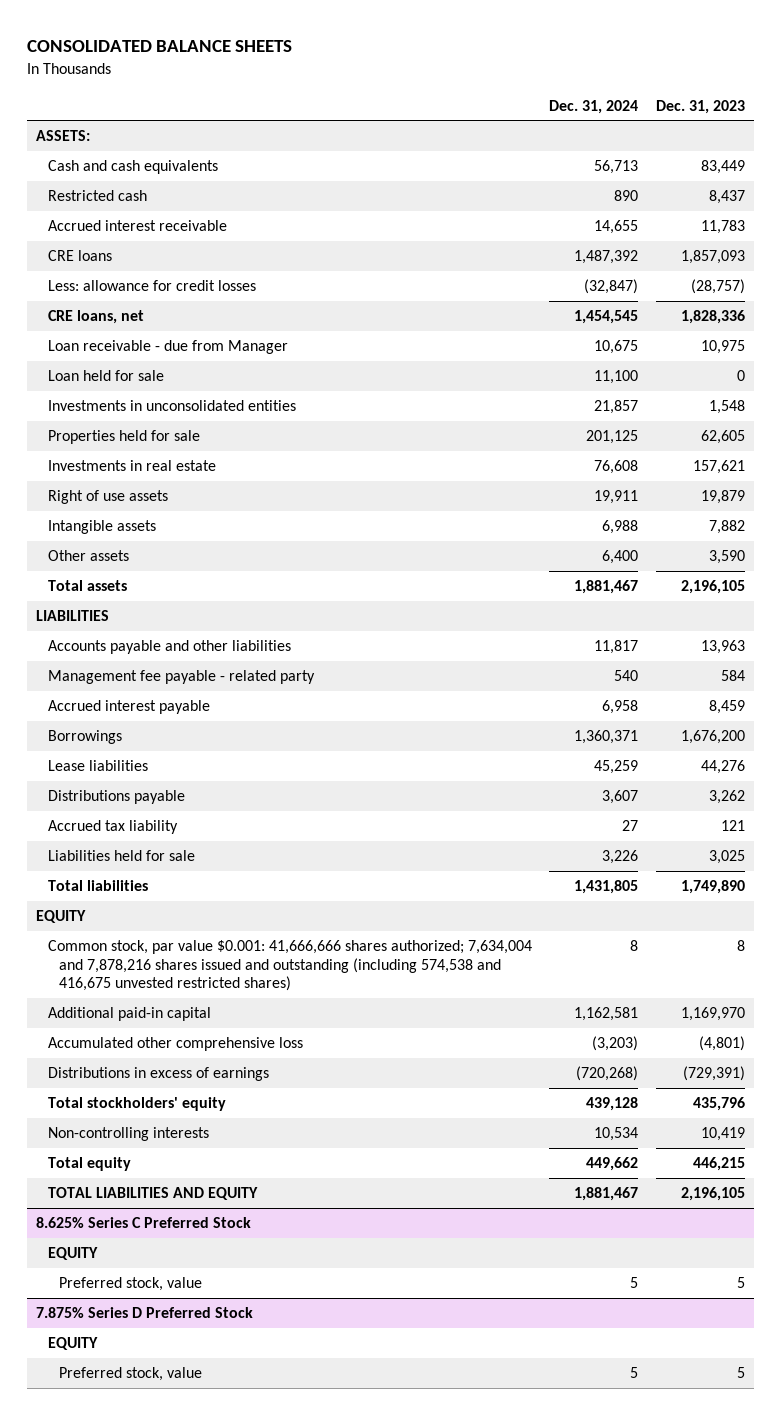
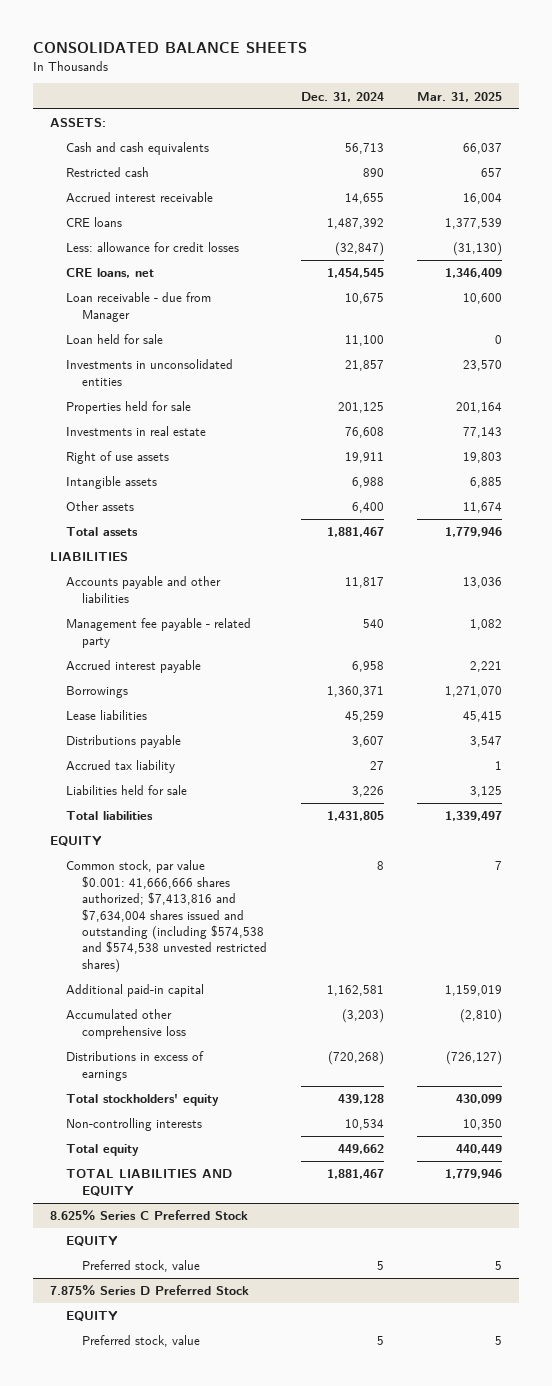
[656,99,746,114] Dec. 31, 2023 -> none
none -> [417,91,503,102] Mar. 31, 2025
[47,940,532,992] Common stock, par value $0.001: 41,666,666 shares authorized; 7,634,004 and 7,878,216 shares issued and outstanding (including 574,538 and 416,675 unvested restricted shares) -> [66,860,268,973] Common stock, par value $0.001: 41,666,666 shares authorized; $7,413,816 and $7,634,004 shares issued and outstanding (including $574,538 and $574,538 unvested restricted shares)

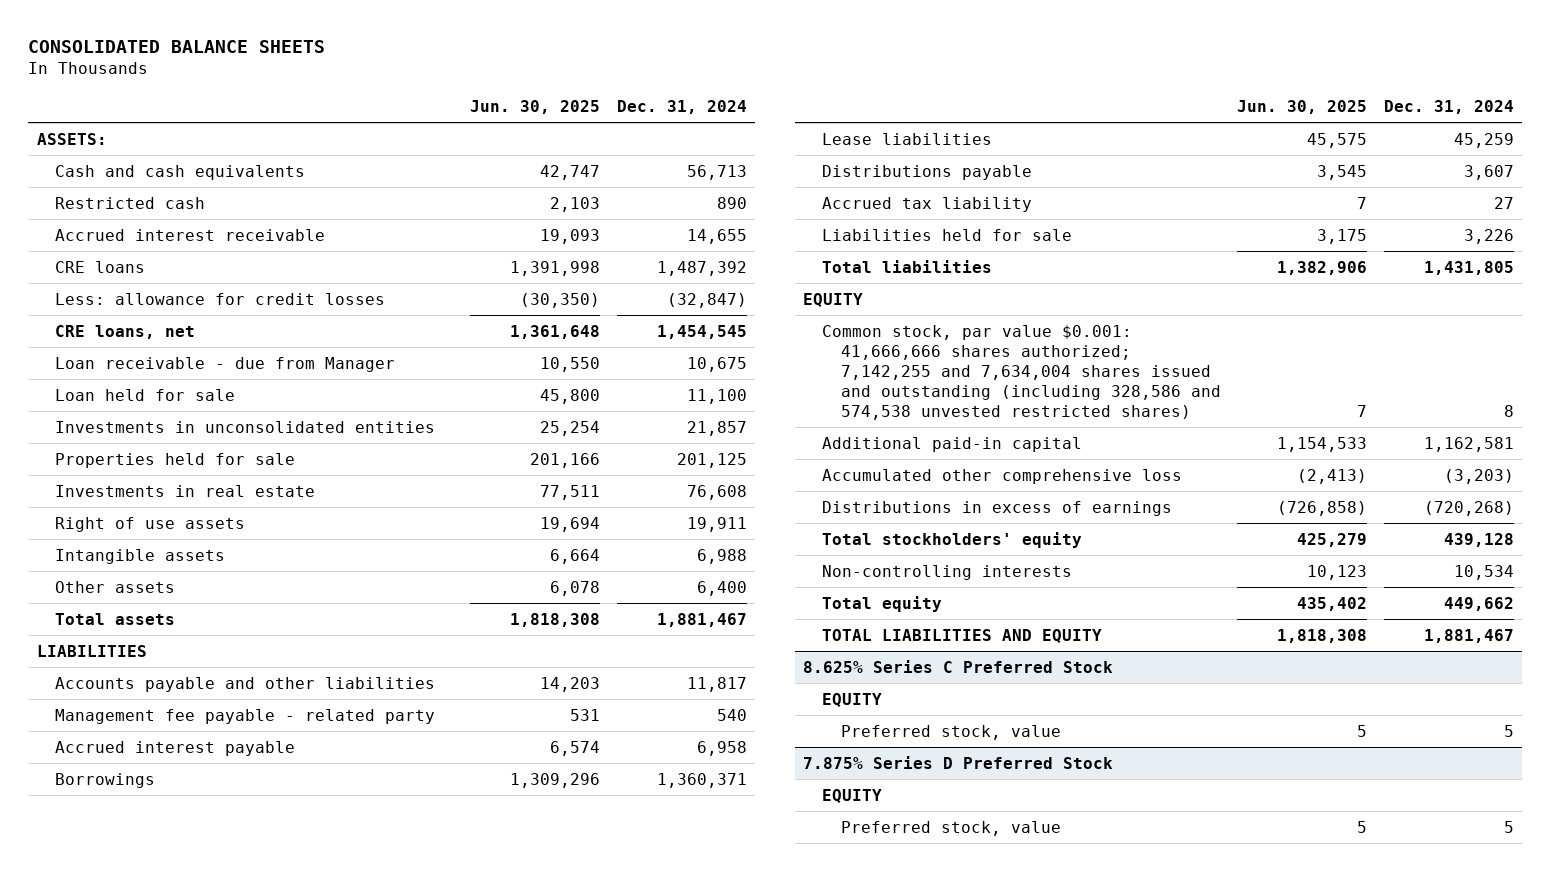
[417,91,503,102] Mar. 31, 2025 -> none
none -> [470,99,601,114] Jun. 30, 2025
[66,860,268,973] Common stock, par value $0.001: 41,666,666 shares authorized; $7,413,816 and $7,634,004 shares issued and outstanding (including $574,538 and $574,538 unvested restricted shares) -> [821,324,1221,420] Common stock, par value $0.001: 41,666,666 shares authorized; 7,142,255 and 7,634,004 shares issued and outstanding (including 328,586 and 574,538 unvested restricted shares)

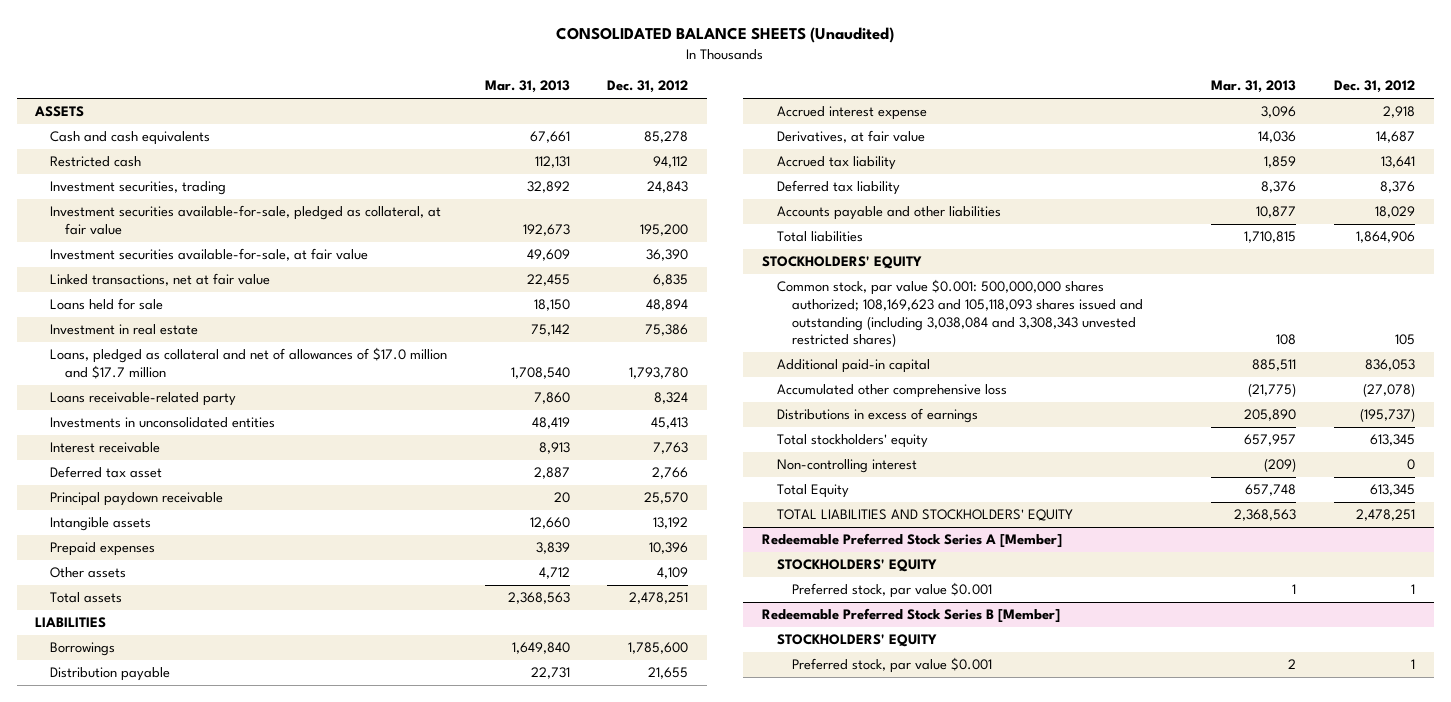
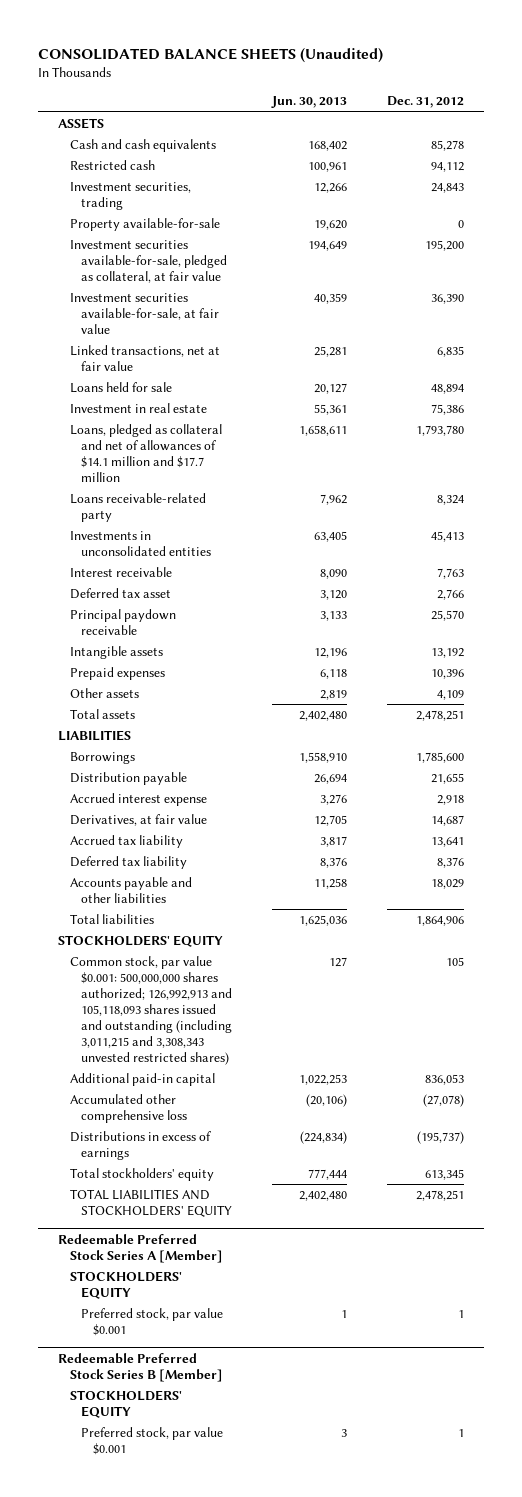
[484,80,570,94] Mar. 31, 2013 -> none
none -> [271,96,348,109] Jun. 30, 2013
none -> [69,217,220,231] Property available-for-sale
[50,347,448,379] Loans, pledged as collateral and net of allowances of $17.0 million and $17.7 million -> [69,423,222,482] Loans, pledged as collateral and net of allowances of $14.1 million and $17.7 million
[776,279,1143,348] Common stock, par value $0.001: 500,000,000 shares authorized; 108,169,623 and 105,118,093 shares issued and outstanding (including 3,038,084 and 3,308,343 unvested restricted shares) -> [69,955,233,1065] Common stock, par value $0.001: 500,000,000 shares authorized; 126,992,913 and 105,118,093 shares issued and outstanding (including 3,011,215 and 3,308,343 unvested restricted shares)
[776,459,917,474] Non-controlling interest -> none
[776,484,849,499] Total Equity -> none

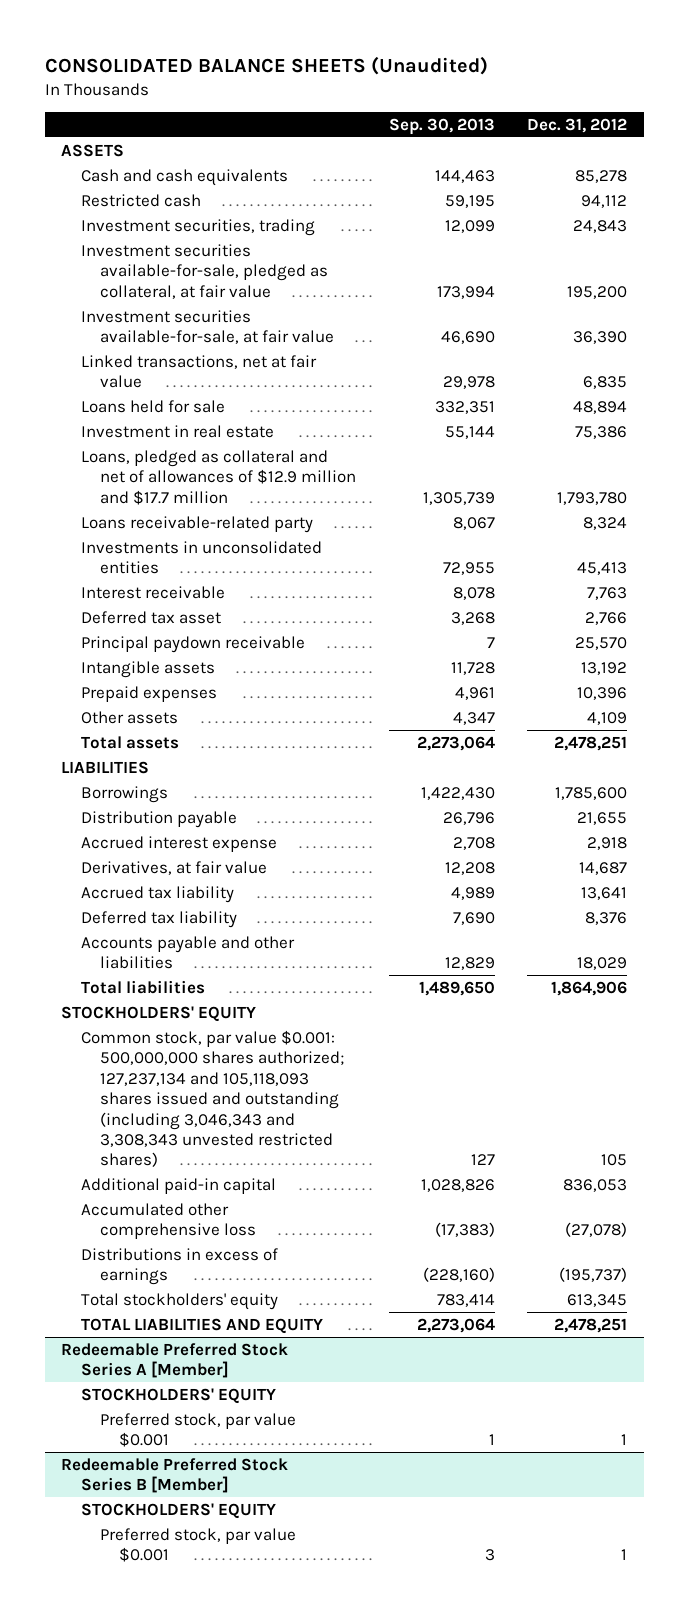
[271,96,348,109] Jun. 30, 2013 -> none
none -> [388,117,495,135] Sep. 30, 2013
[69,217,220,231] Property available-for-sale -> none
[69,423,222,482] Loans, pledged as collateral and net of allowances of $14.1 million and $17.7 million -> [80,449,356,505] Loans, pledged as collateral and net of allowances of $12.9 million and $17.7 million
[69,955,233,1065] Common stock, par value $0.001: 500,000,000 shares authorized; 126,992,913 and 105,118,093 shares issued and outstanding (including 3,011,215 and 3,308,343 unvested restricted shares) -> [80,1029,344,1168] Common stock, par value $0.001: 500,000,000 shares authorized; 127,237,134 and 105,118,093 shares issued and outstanding (including 3,046,343 and 3,308,343 unvested restricted shares)
[69,1188,233,1217] TOTAL LIABILITIES AND STOCKHOLDERS' EQUITY -> [80,1317,323,1334] TOTAL LIABILITIES AND EQUITY

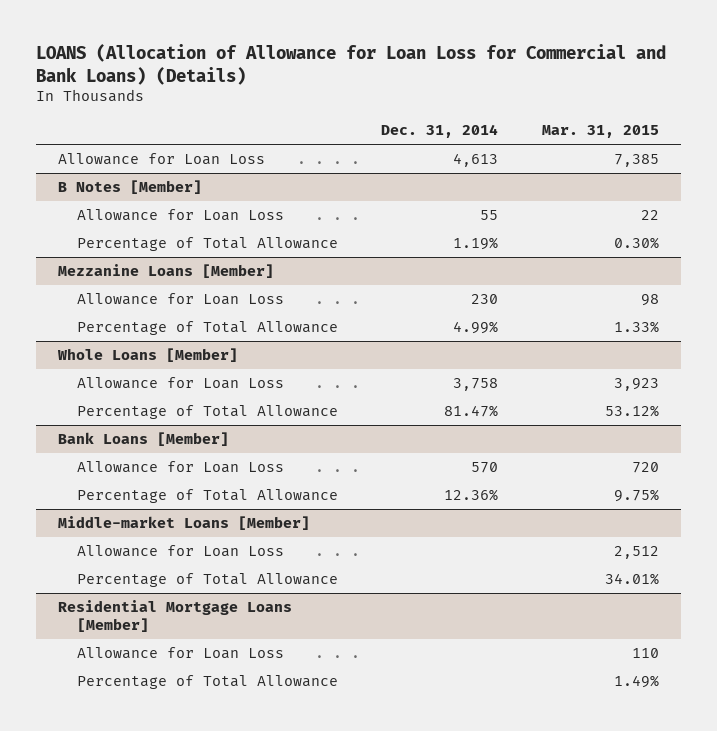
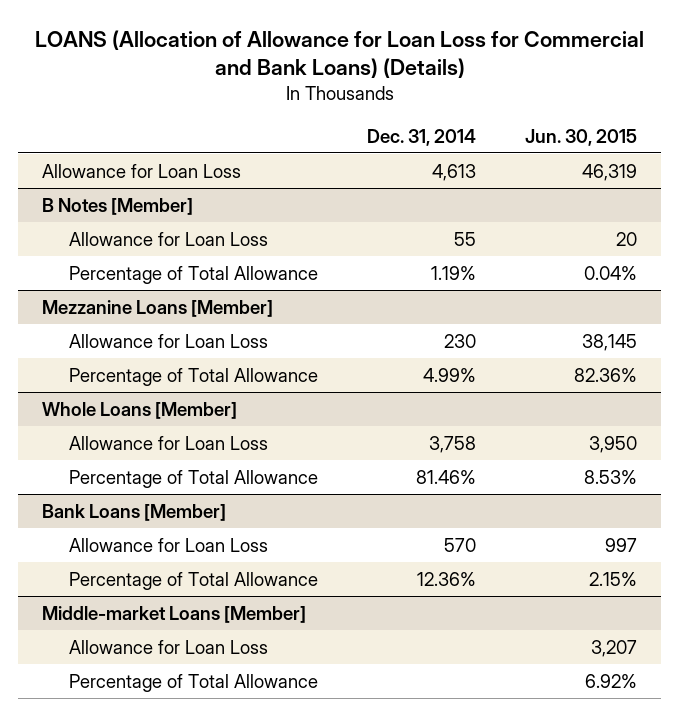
[541,125,659,139] Mar. 31, 2015 -> none
none -> [524,128,637,146] Jun. 30, 2015
[444,405,499,418] 81.47% -> [415,469,476,484] 81.46%
[57,600,292,632] Residential Mortgage Loans [Member] -> none
[76,647,284,660] Allowance for Loan Loss -> none
[76,675,338,690] Percentage of Total Allowance -> none

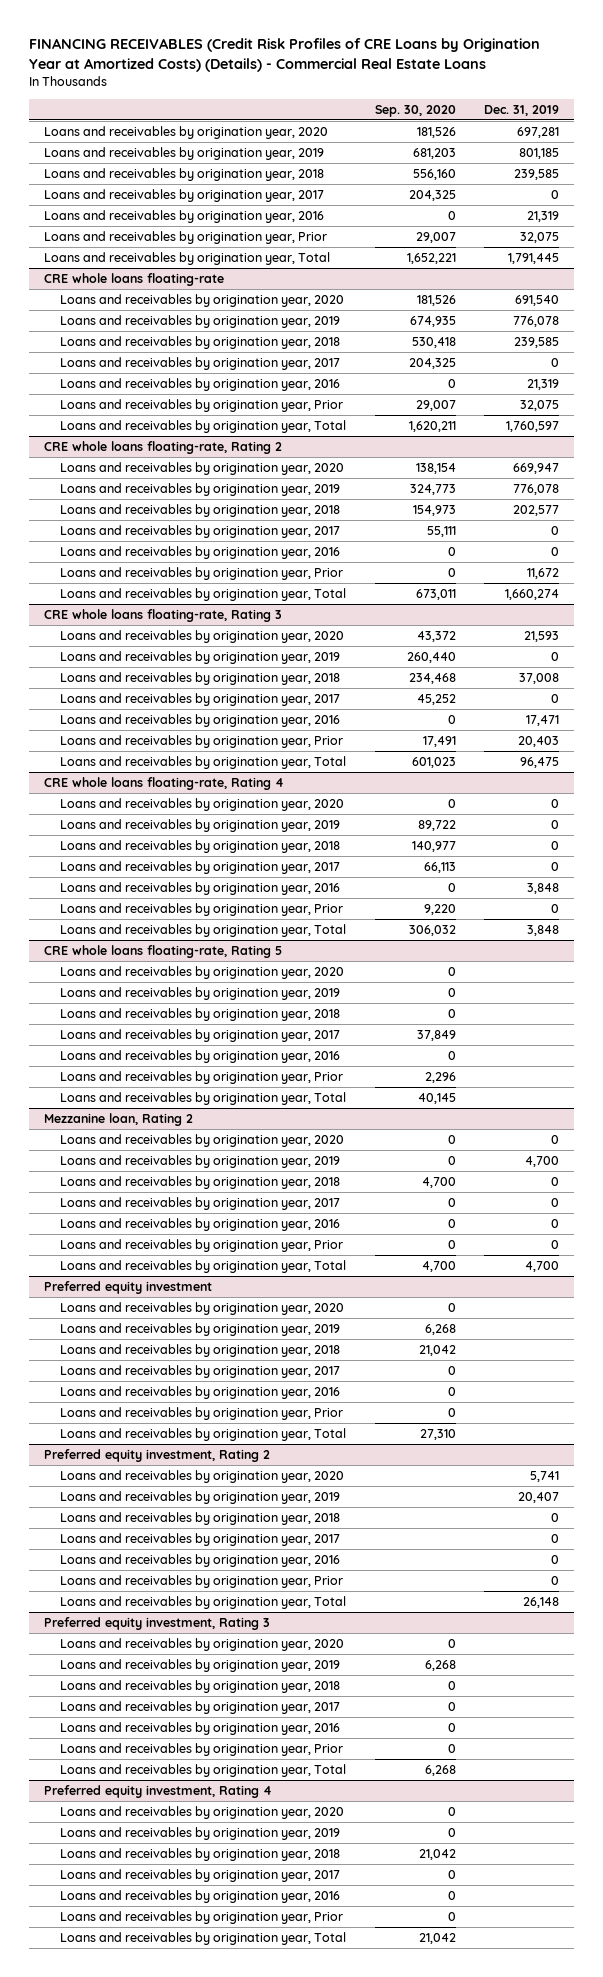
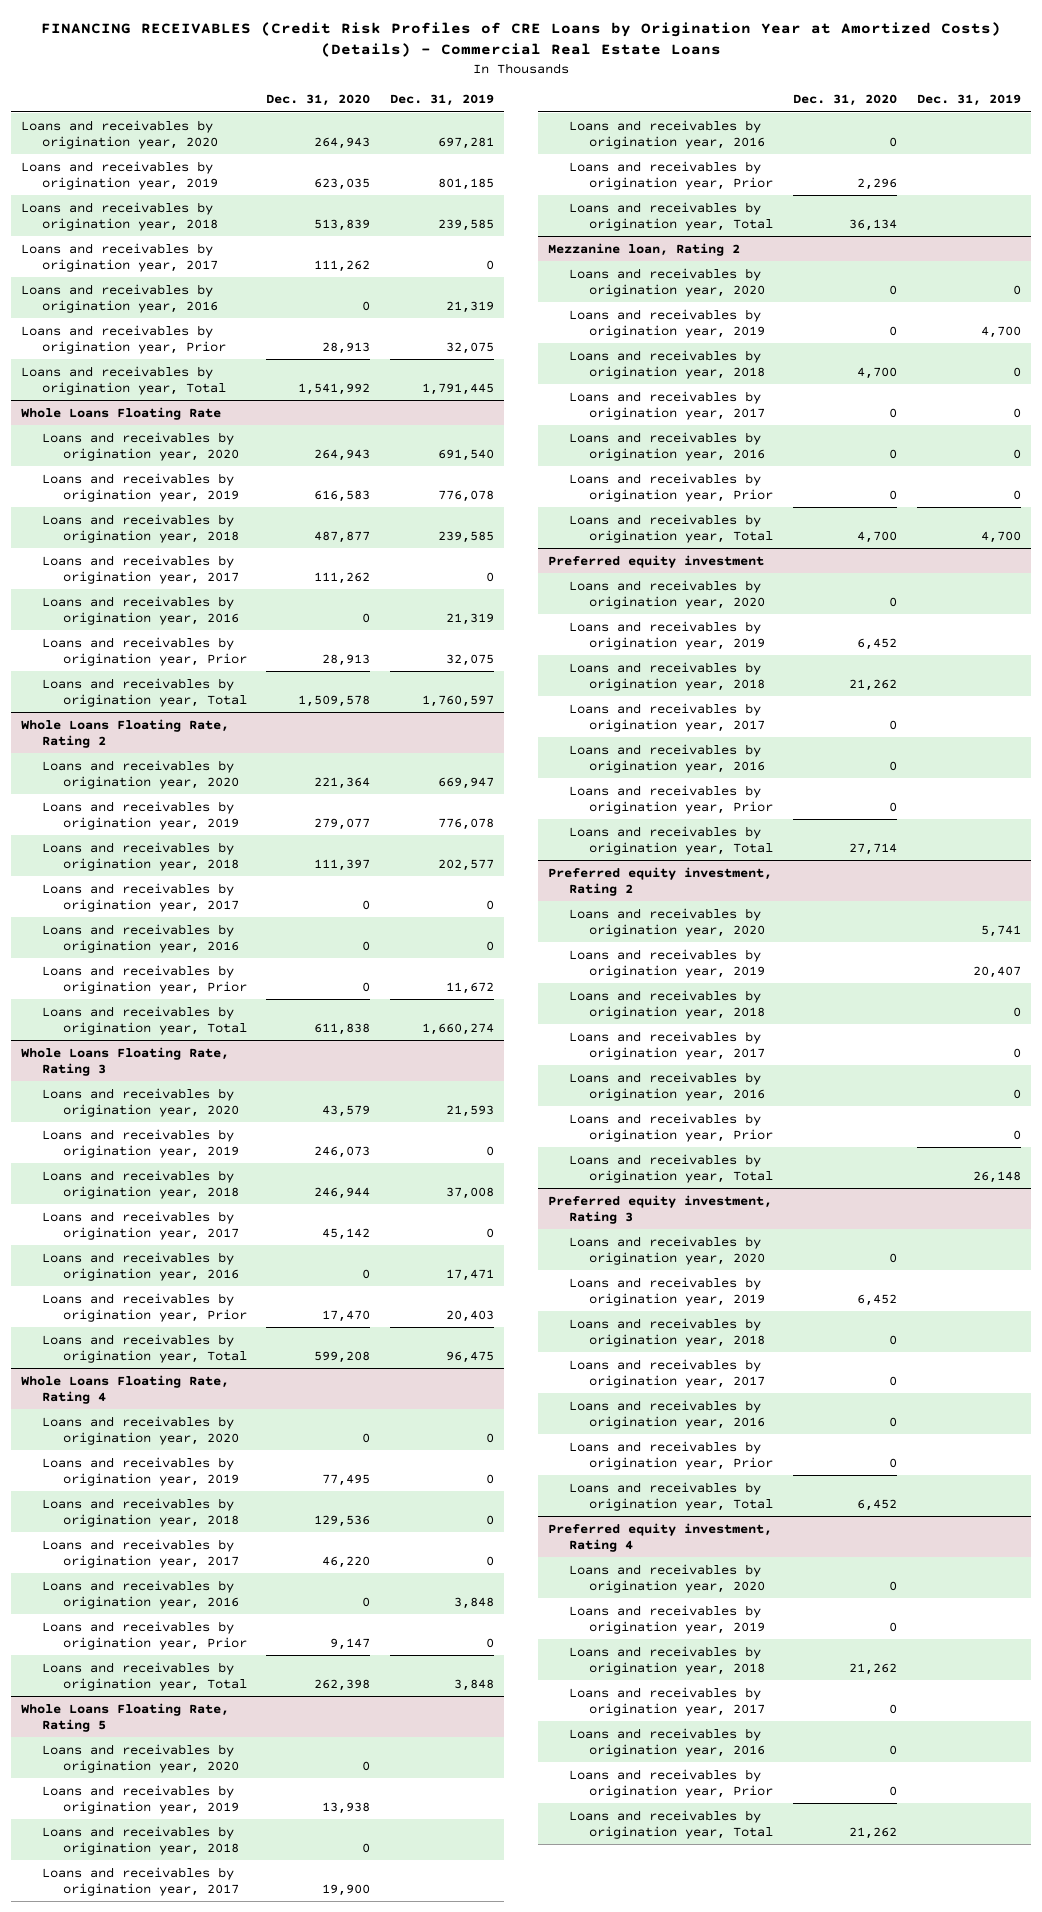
[374,104,456,117] Sep. 30, 2020 -> none
none -> [266,94,371,107] Dec. 31, 2020
[43,273,224,287] CRE whole loans floating-rate -> [21,406,222,420] Whole Loans Floating Rate
[43,441,282,455] CRE whole loans floating-rate, Rating 2 -> [21,718,230,748] Whole Loans Floating Rate, Rating 2
[43,609,282,623] CRE whole loans floating-rate, Rating 3 -> [21,1046,230,1076] Whole Loans Floating Rate, Rating 3
[43,777,284,791] CRE whole loans floating-rate, Rating 4 -> [21,1374,230,1404] Whole Loans Floating Rate, Rating 4
[43,945,282,959] CRE whole loans floating-rate, Rating 5 -> [21,1702,230,1732] Whole Loans Floating Rate, Rating 5

